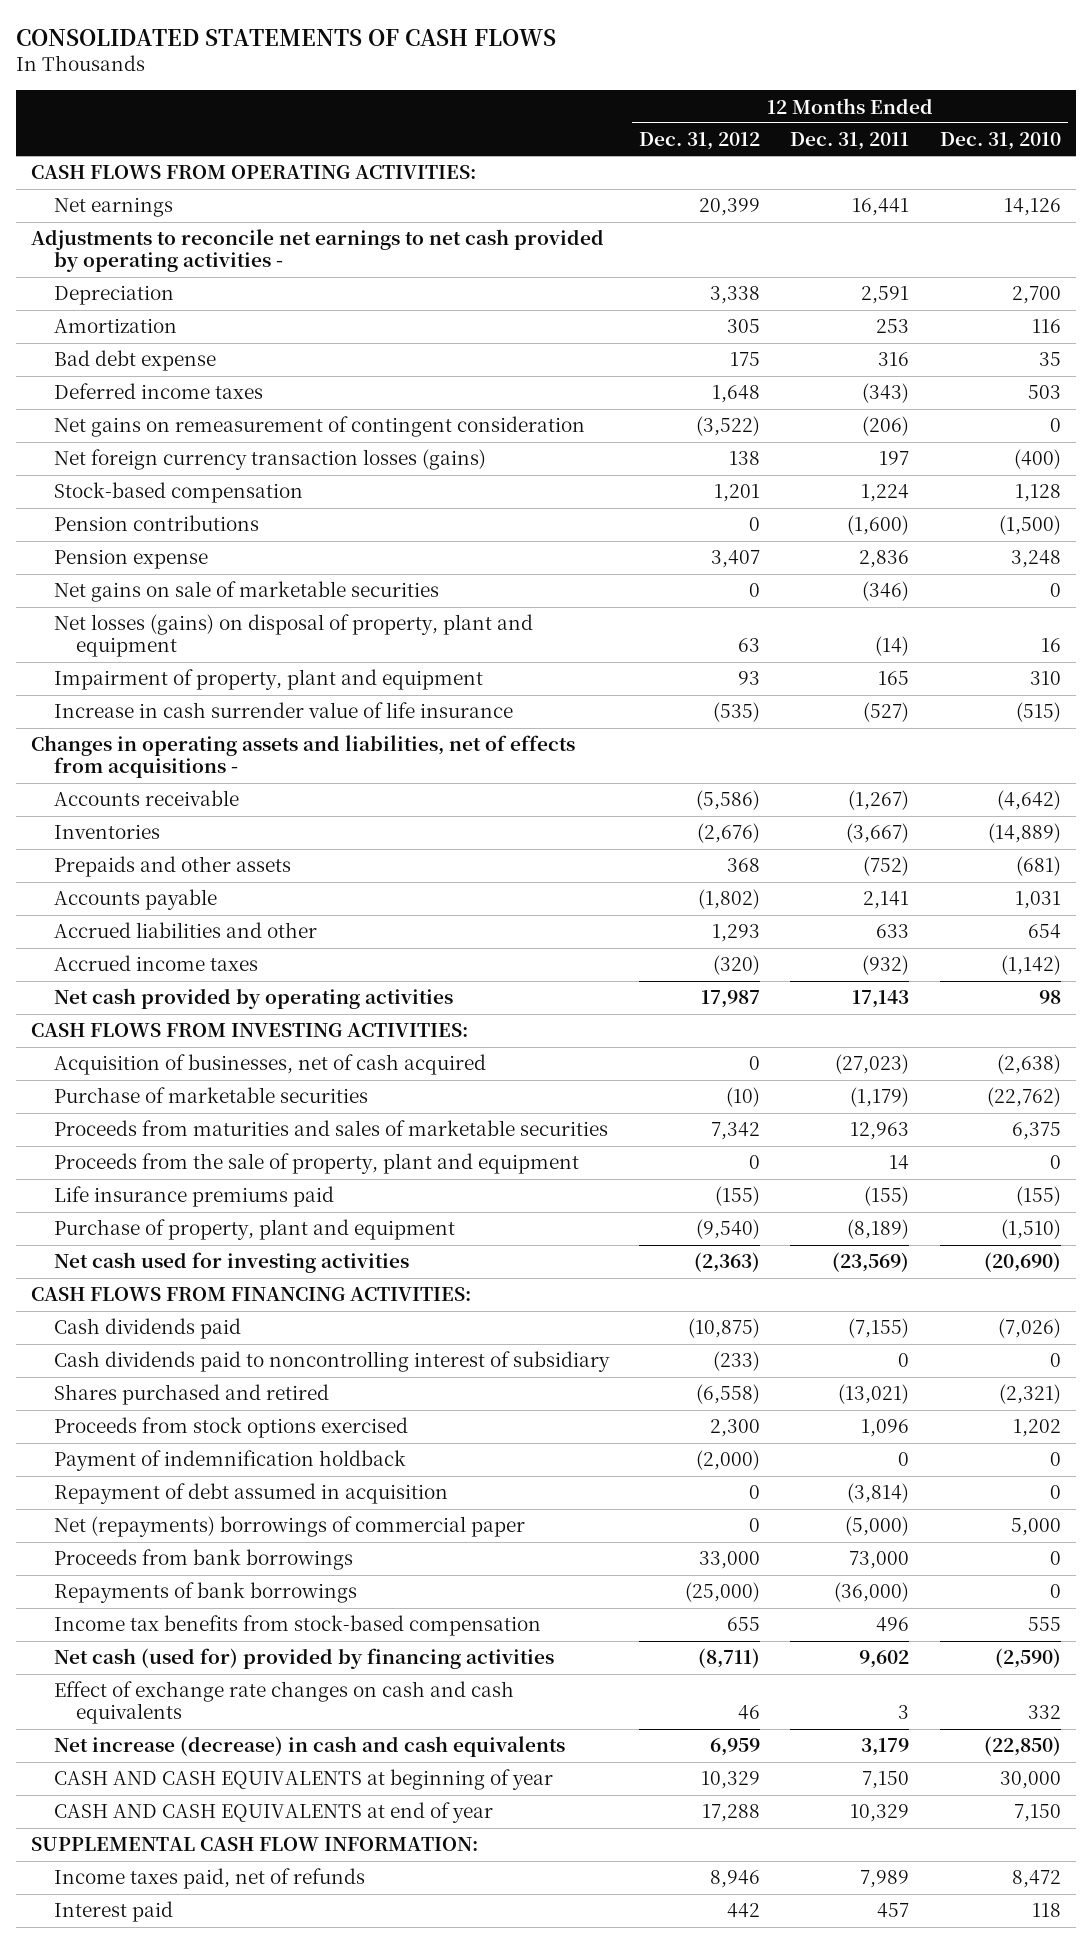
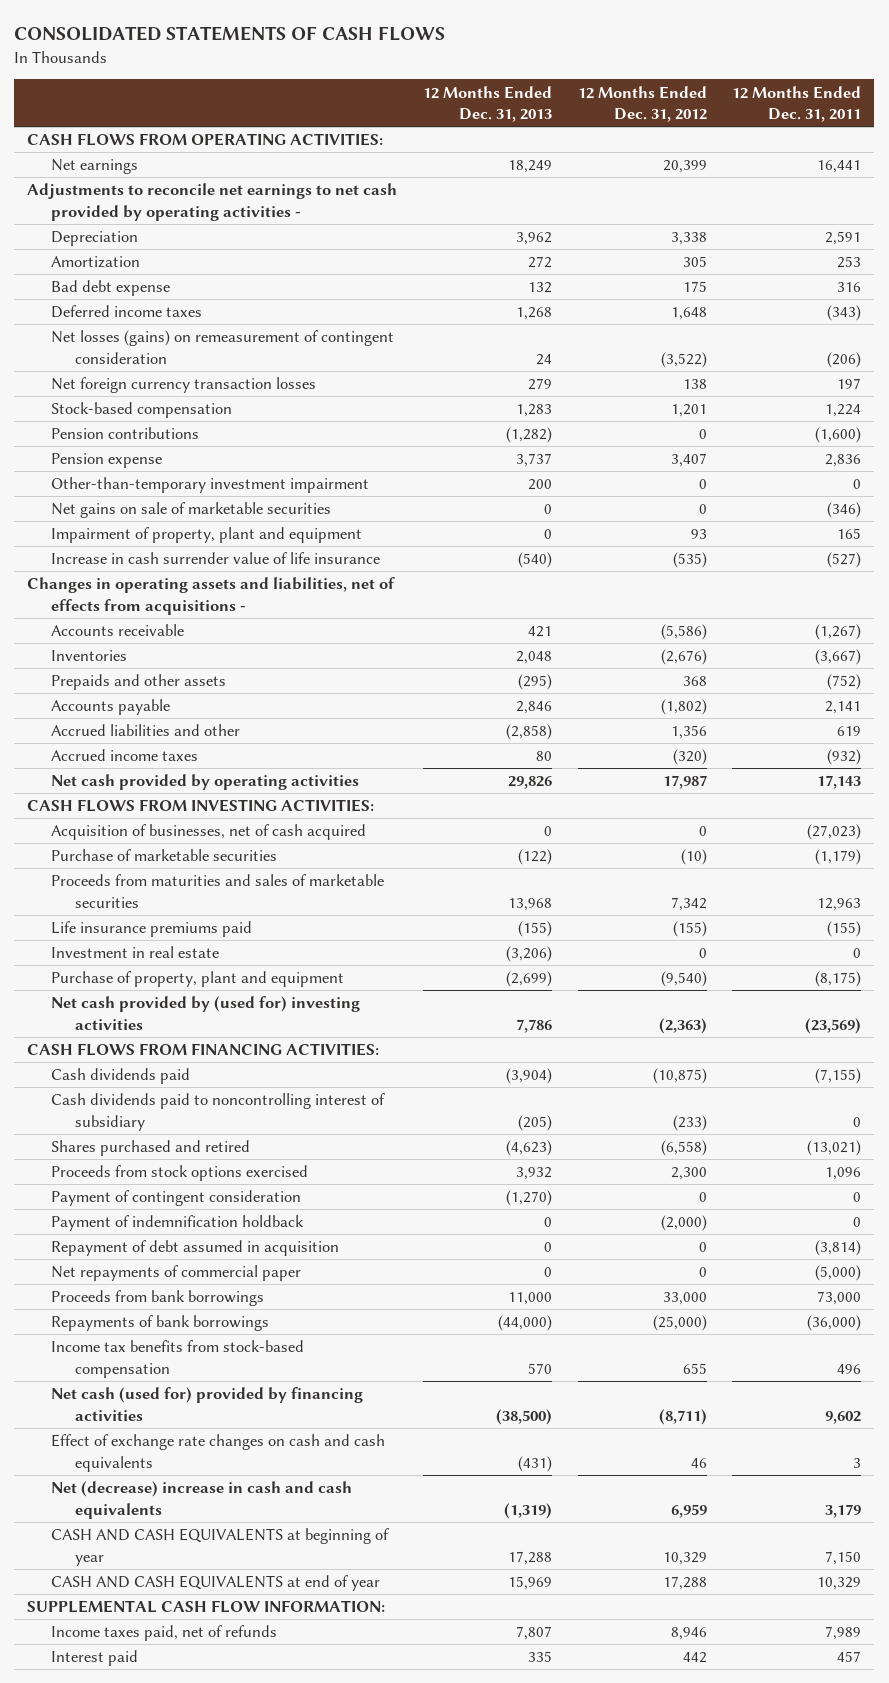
[939,132,1061,151] Dec. 31, 2010 -> none
none -> [422,85,552,123] 12 Months Ended Dec. 31, 2013
[53,416,585,438] Net gains on remeasurement of contingent consideration -> [51,330,395,364] Net losses (gains) on remeasurement of contingent consideration
[53,449,486,471] Net foreign currency transaction losses (gains) -> [51,377,317,394] Net foreign currency transaction losses
none -> [51,477,370,494] Other-than-temporary investment impairment
[53,614,533,658] Net losses (gains) on disposal of property, plant and equipment -> none
[712,924,761,943] 1,293 -> [670,725,707,740] 1,356
[876,924,910,939] 633 -> [837,726,862,737] 619
[53,1153,579,1175] Proceeds from the sale of property, plant and equipment -> none
none -> [51,946,220,959] Investment in real estate
[847,1219,910,1240] (8,189) -> [815,971,862,988] (8,175)
[53,1252,409,1274] Net cash used for investing activities -> [51,996,361,1030] Net cash provided by (used for) investing activities
none -> [51,1190,302,1207] Payment of contingent consideration
[53,1516,525,1538] Net (repayments) borrowings of commercial paper -> [51,1265,302,1282] Net repayments of commercial paper
[53,1736,565,1758] Net increase (decrease) in cash and cash equivalents -> [51,1481,353,1519] Net (decrease) increase in cash and cash equivalents

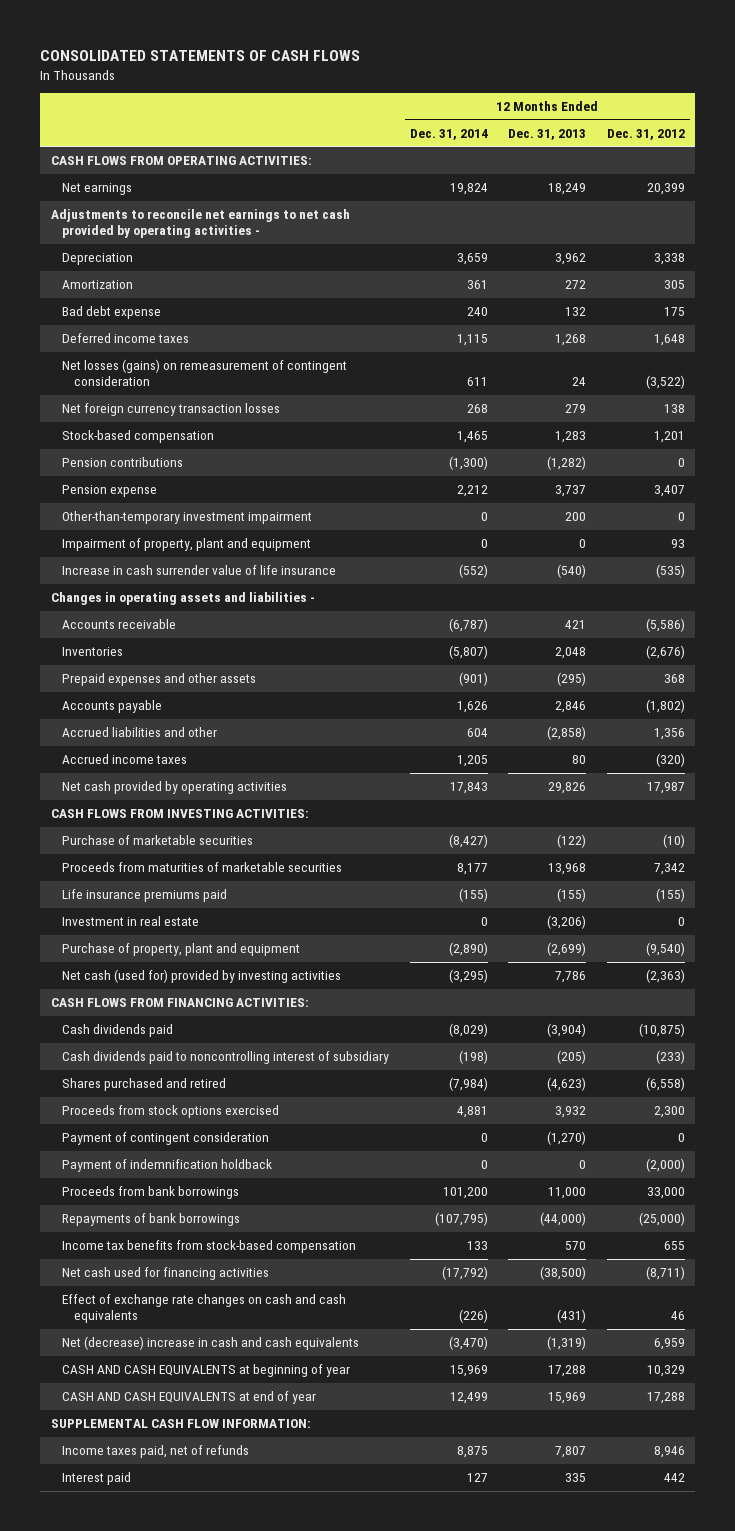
[732,85,862,123] 12 Months Ended Dec. 31, 2011 -> none
none -> [409,128,488,140] Dec. 31, 2014
[51,502,332,519] Net gains on sale of marketable securities -> none
[27,577,396,615] Changes in operating assets and liabilities, net of effects from acquisitions - -> [50,592,315,606] Changes in operating assets and liabilities -
[51,674,227,691] Prepaids and other assets -> [62,673,257,687] Prepaid expenses and other assets
[51,824,367,841] Acquisition of businesses, net of cash acquired -> none
[51,874,385,908] Proceeds from maturities and sales of marketable securities -> [62,862,343,873] Proceeds from maturities of marketable securities
[51,996,361,1030] Net cash provided by (used for) investing activities -> [62,969,342,984] Net cash (used for) provided by investing activities
[51,1240,340,1257] Repayment of debt assumed in acquisition -> none
[51,1265,302,1282] Net repayments of commercial paper -> none
[51,1387,364,1421] Net cash (used for) provided by financing activities -> [62,1267,270,1281] Net cash used for financing activities

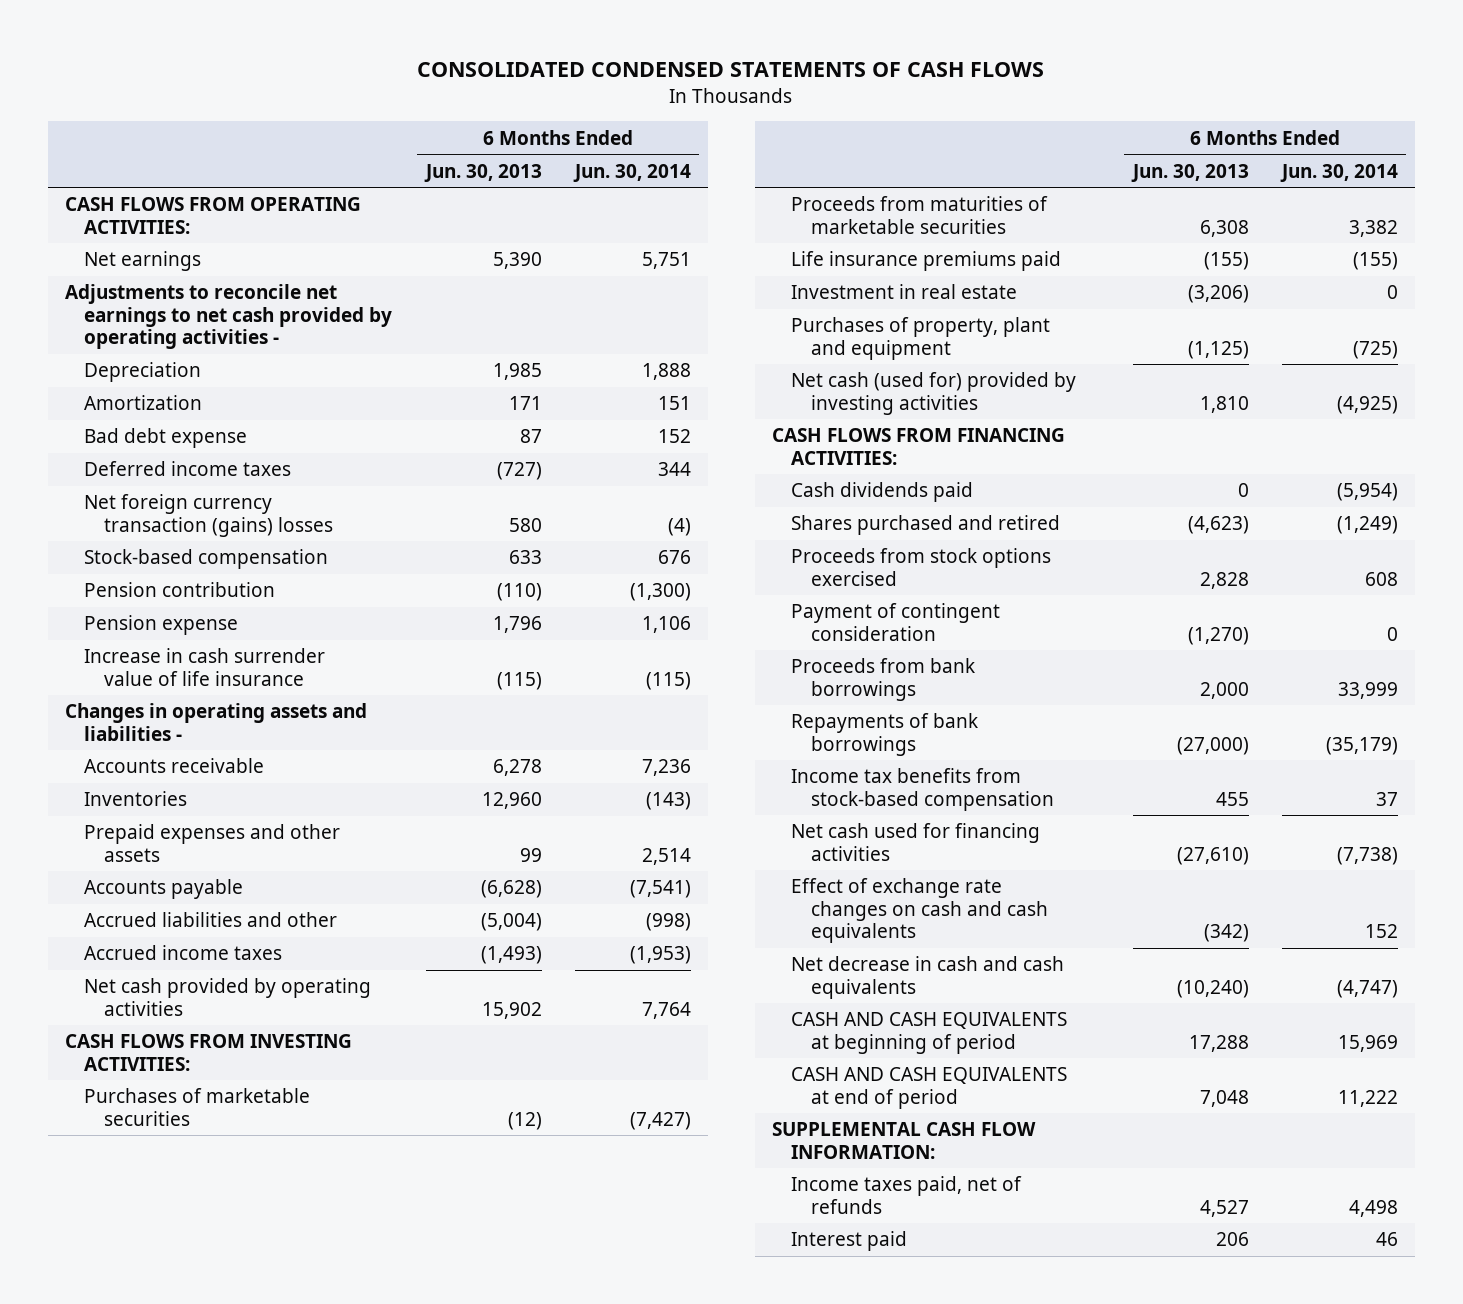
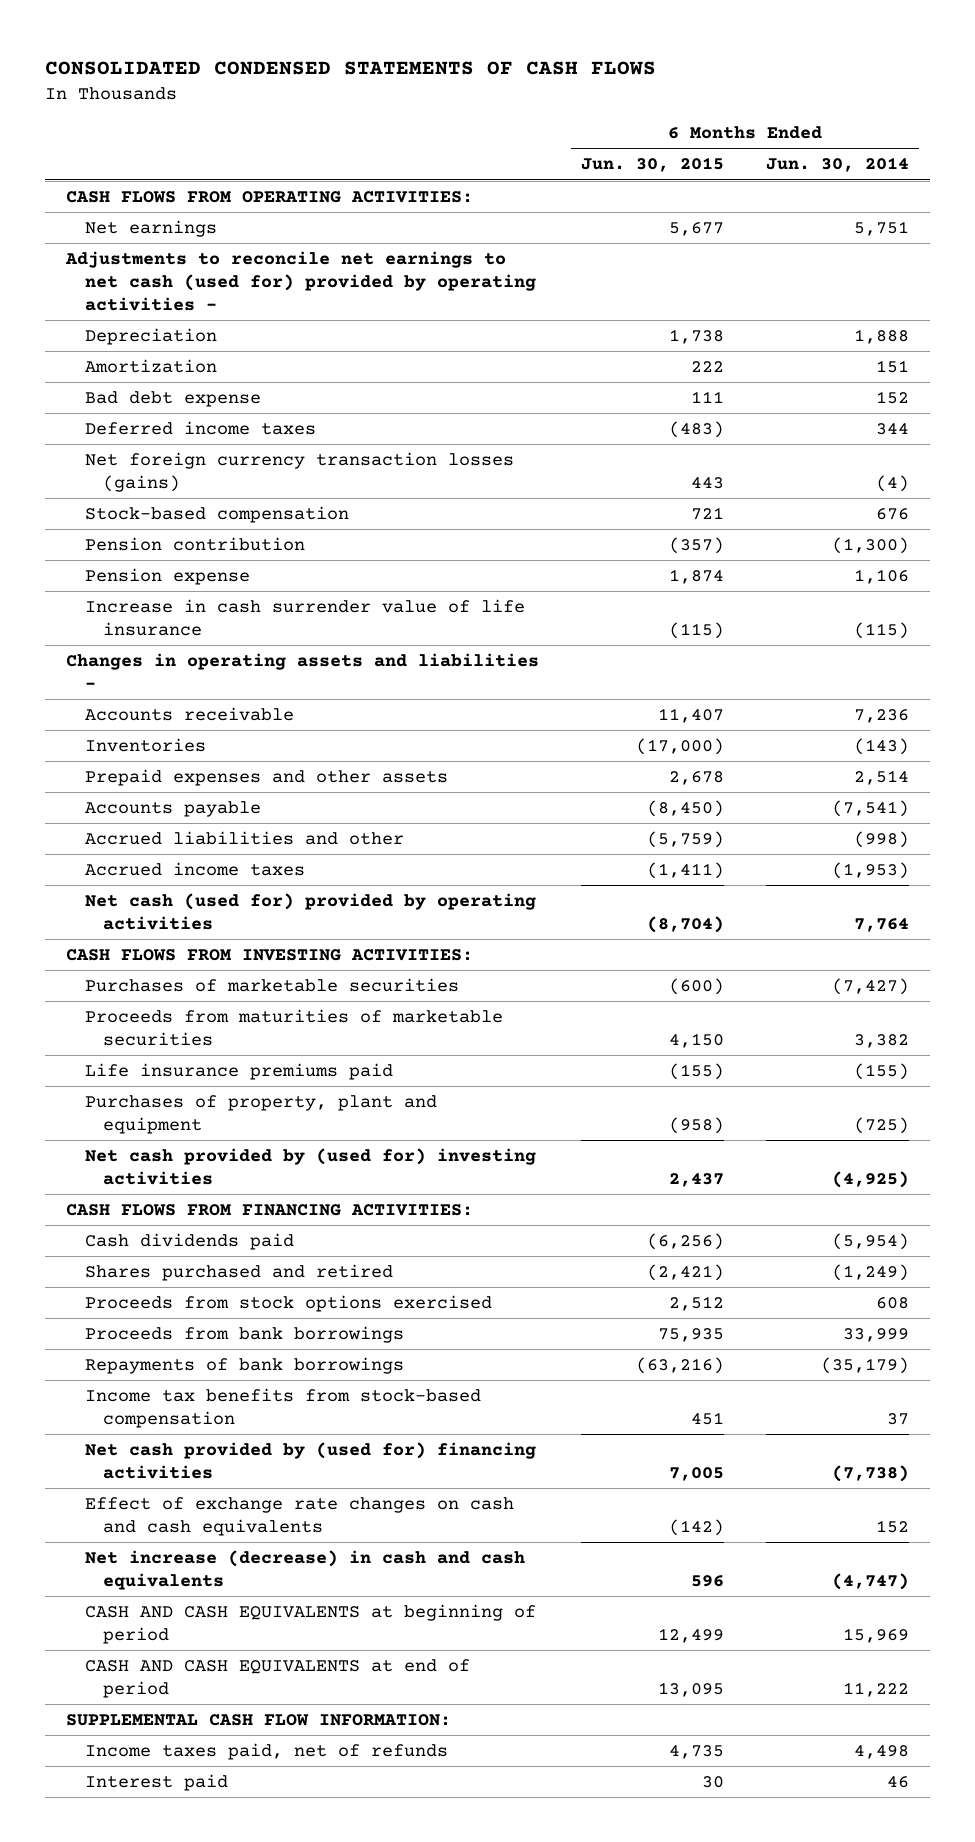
[423,163,542,182] Jun. 30, 2013 -> none
none -> [581,157,725,173] Jun. 30, 2015
[64,284,393,350] Adjustments to reconcile net earnings to net cash provided by operating activities - -> [65,251,536,311] Adjustments to reconcile net earnings to net cash (used for) provided by operating activities -
[84,494,333,537] Net foreign currency transaction (gains) losses -> [84,452,514,492] Net foreign currency transaction losses (gains)
[84,978,372,1016] Net cash provided by operating activities -> [84,893,536,930] Net cash (used for) provided by operating activities
[791,284,1018,300] Investment in real estate -> none
[791,372,1077,415] Net cash (used for) provided by investing activities -> [84,1148,536,1185] Net cash provided by (used for) investing activities
[791,603,1001,641] Payment of contingent consideration -> none
[791,823,1041,861] Net cash used for financing activities -> [84,1442,536,1479] Net cash provided by (used for) financing activities
[791,956,1065,999] Net decrease in cash and cash equivalents -> [84,1550,525,1590] Net increase (decrease) in cash and cash equivalents

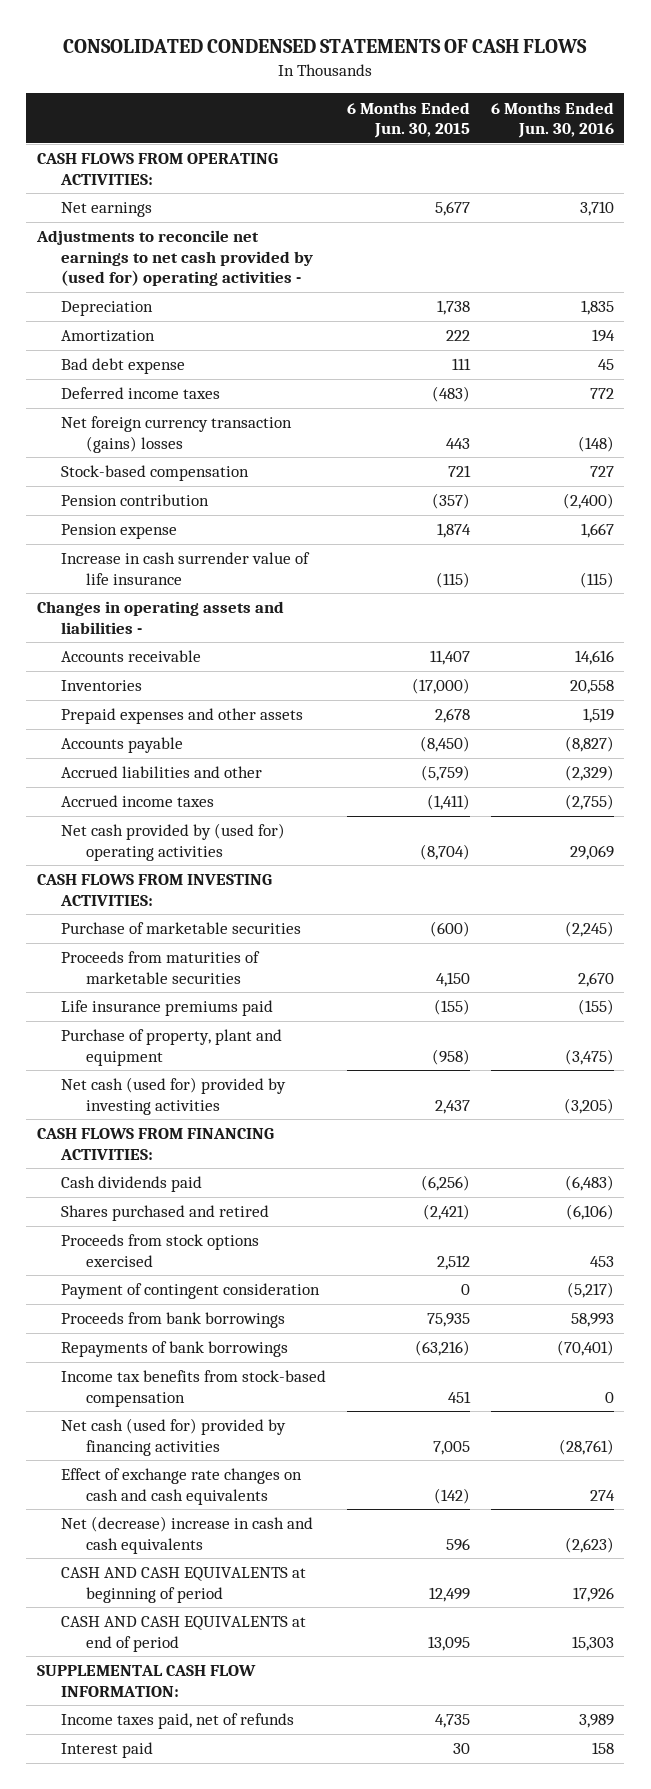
[765,157,909,173] Jun. 30, 2014 -> none
none -> [490,101,614,139] 6 Months Ended Jun. 30, 2016
[65,251,536,311] Adjustments to reconcile net earnings to net cash (used for) provided by operating activities - -> [35,230,314,287] Adjustments to reconcile net earnings to net cash provided by (used for) operating activities -
[84,452,514,492] Net foreign currency transaction losses (gains) -> [61,416,293,453] Net foreign currency transaction (gains) losses
[84,893,536,930] Net cash (used for) provided by operating activities -> [61,823,286,861] Net cash provided by (used for) operating activities
[84,978,459,993] Purchases of marketable securities -> [61,922,302,935] Purchase of marketable securities
[84,1095,437,1134] Purchases of property, plant and equipment -> [61,1029,283,1066] Purchase of property, plant and equipment
[84,1148,536,1185] Net cash provided by (used for) investing activities -> [61,1077,287,1115] Net cash (used for) provided by investing activities
none -> [61,1283,321,1300] Payment of contingent consideration
[84,1442,536,1479] Net cash provided by (used for) financing activities -> [61,1418,287,1456] Net cash (used for) provided by financing activities
[84,1550,525,1590] Net increase (decrease) in cash and cash equivalents -> [61,1516,314,1554] Net (decrease) increase in cash and cash equivalents

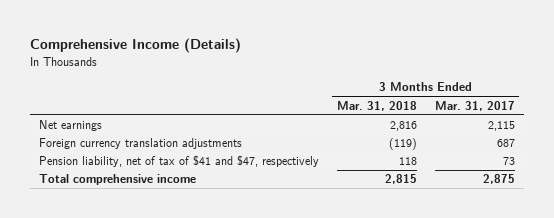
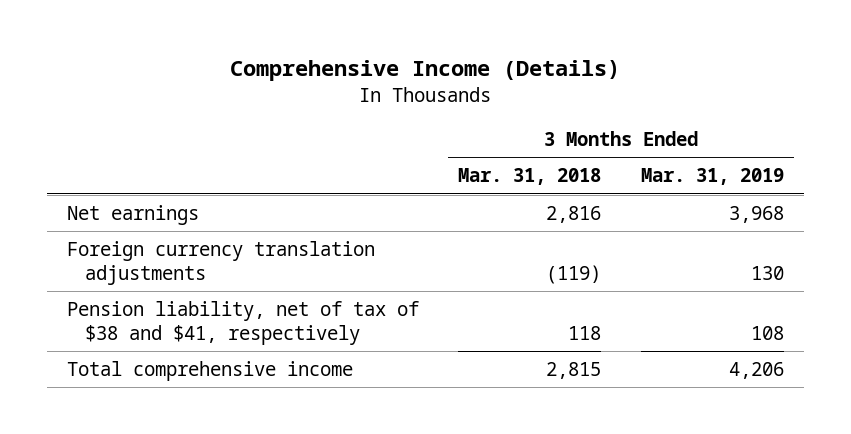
[434,100,515,111] Mar. 31, 2017 -> none
none -> [641,168,785,186] Mar. 31, 2019
[39,155,320,168] Pension liability, net of tax of $41 and $47, respectively -> [66,301,419,346] Pension liability, net of tax of $38 and $41, respectively

